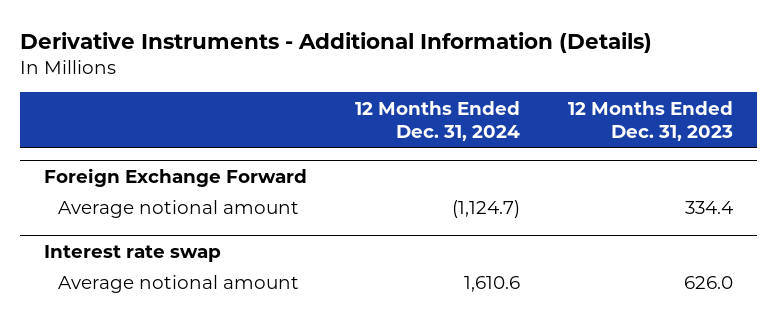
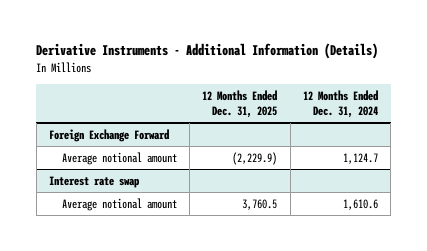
[568,100,734,142] 12 Months Ended Dec. 31, 2023 -> none
none -> [202,89,278,119] 12 Months Ended Dec. 31, 2025
[452,200,521,219] (1,124.7) -> [342,152,378,164] 1,124.7

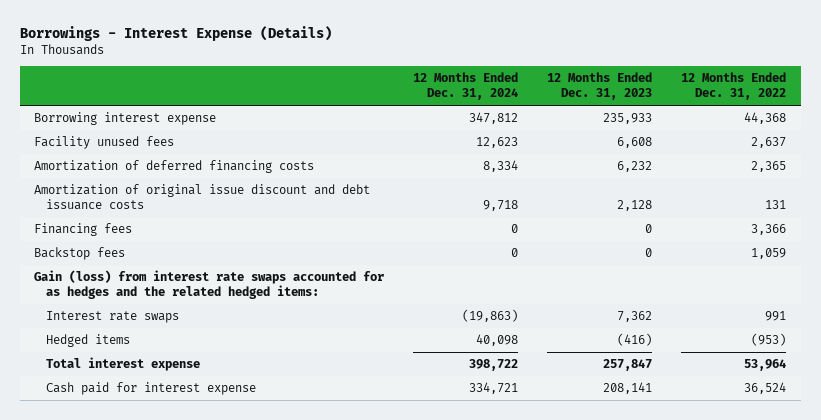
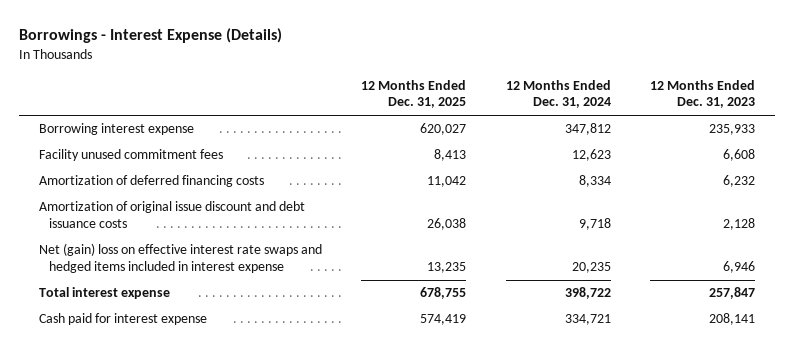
[681,72,787,101] 12 Months Ended Dec. 31, 2022 -> none
none -> [361,79,467,109] 12 Months Ended Dec. 31, 2025
[34,136,175,150] Facility unused fees -> [38,149,223,162] Facility unused commitment fees
[34,223,133,237] Financing fees -> none
[34,247,126,261] Backstop fees -> none
[34,270,385,300] Gain (loss) from interest rate swaps accounted for as hedges and the related hedged items: -> none
[45,311,179,324] Interest rate swaps -> none
[45,334,130,348] Hedged items -> none
none -> [38,243,322,274] Net (gain) loss on effective interest rate swaps and hedged items included in interest expense

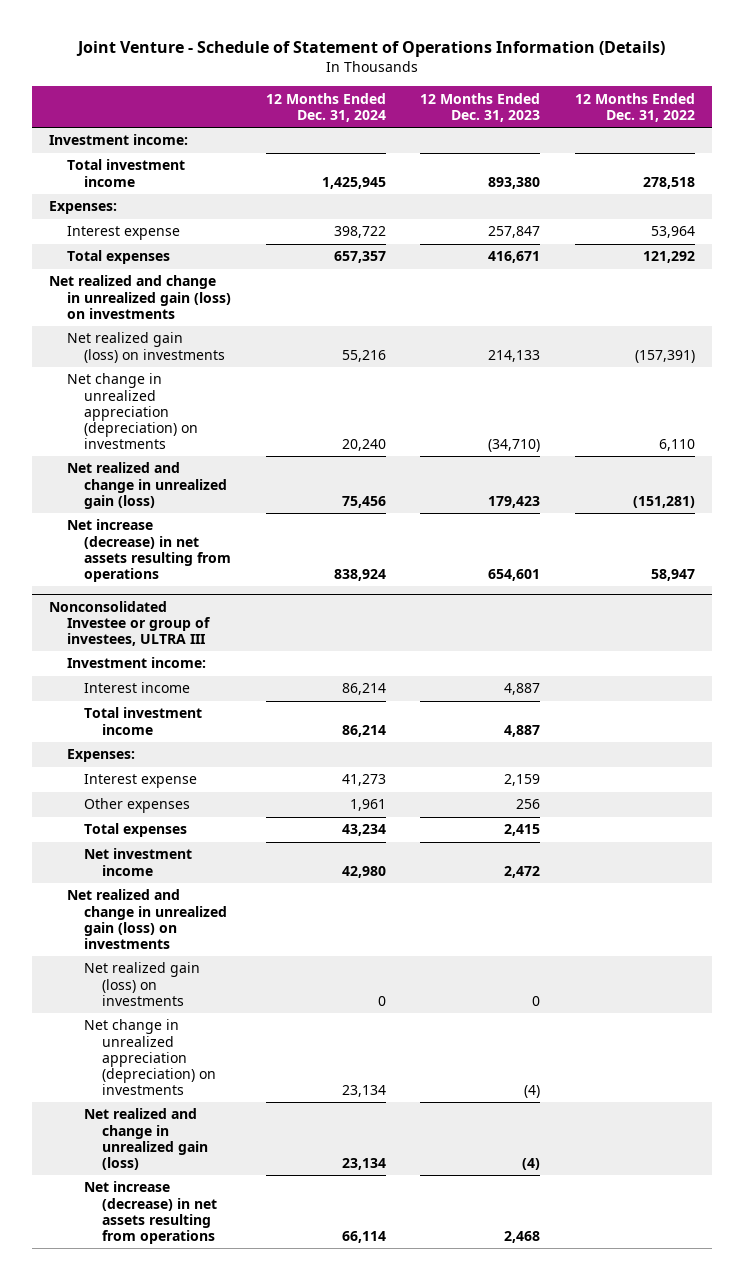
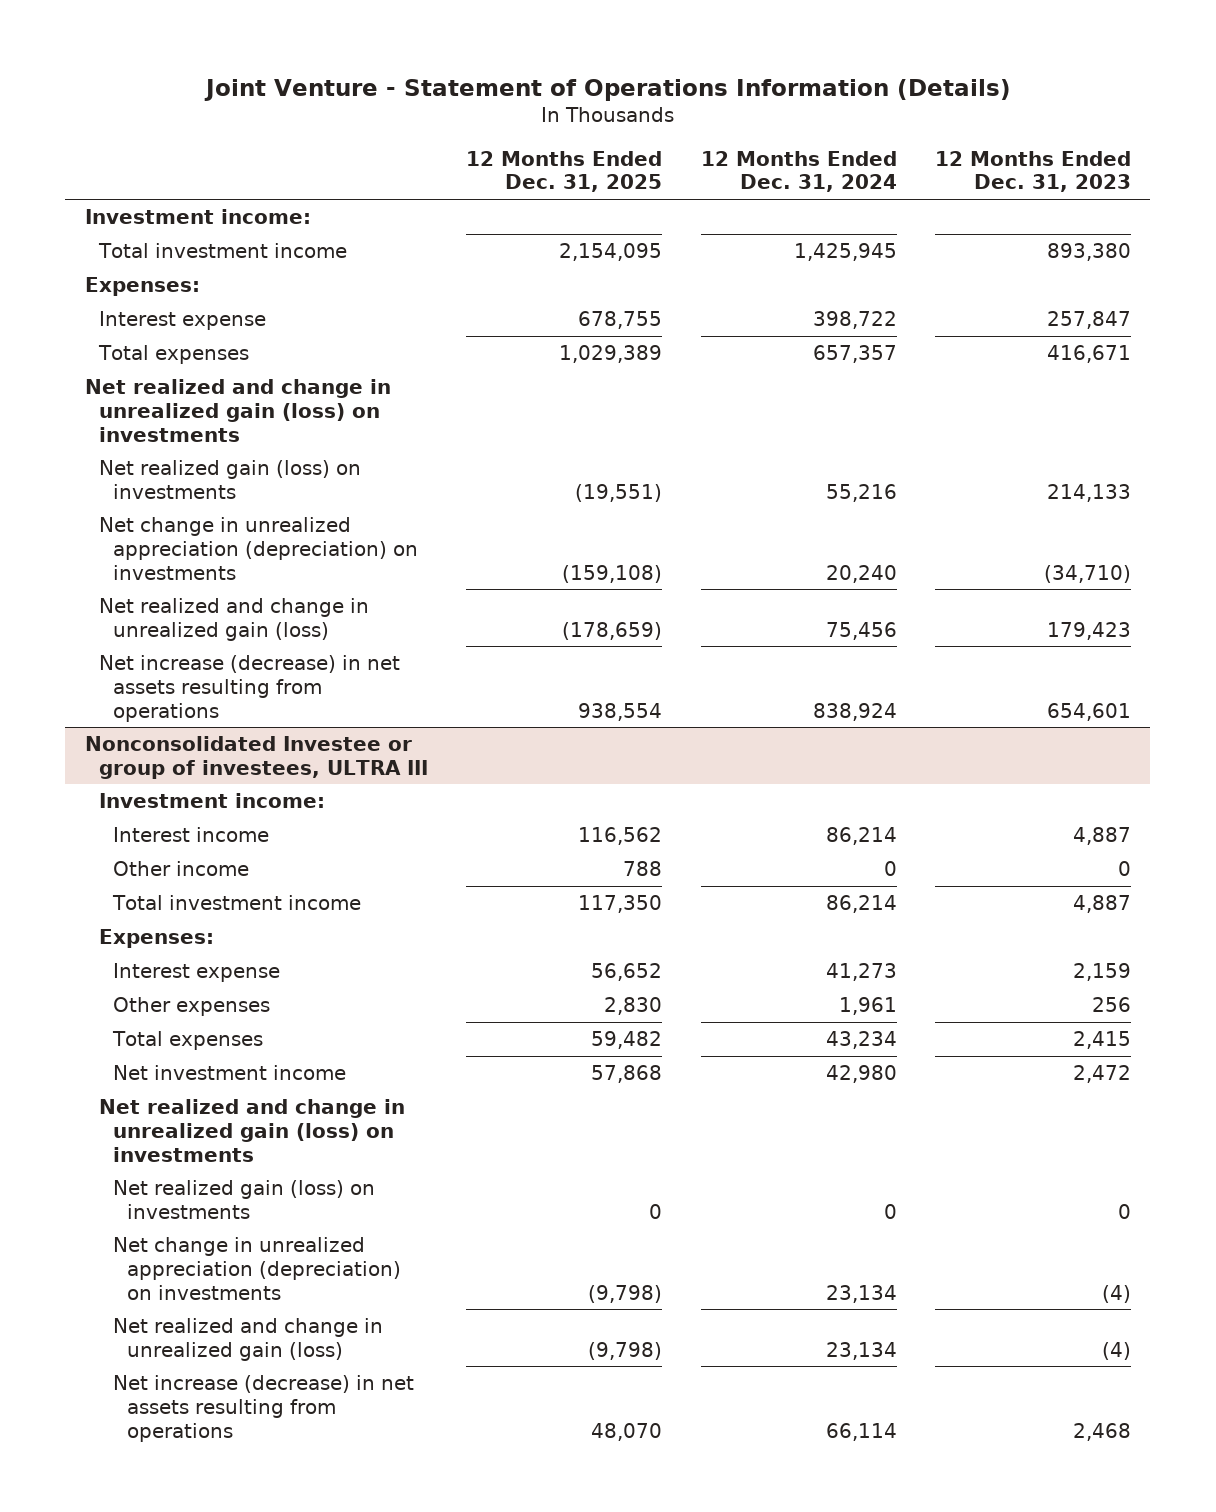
[75,41,665,58] Joint Venture - Schedule of Statement of Operations Information (Details) -> [203,78,1011,101] Joint Venture - Statement of Operations Information (Details)
[574,92,695,122] 12 Months Ended Dec. 31, 2022 -> none
none -> [466,150,663,193] 12 Months Ended Dec. 31, 2025
none -> [112,860,249,876] Other income

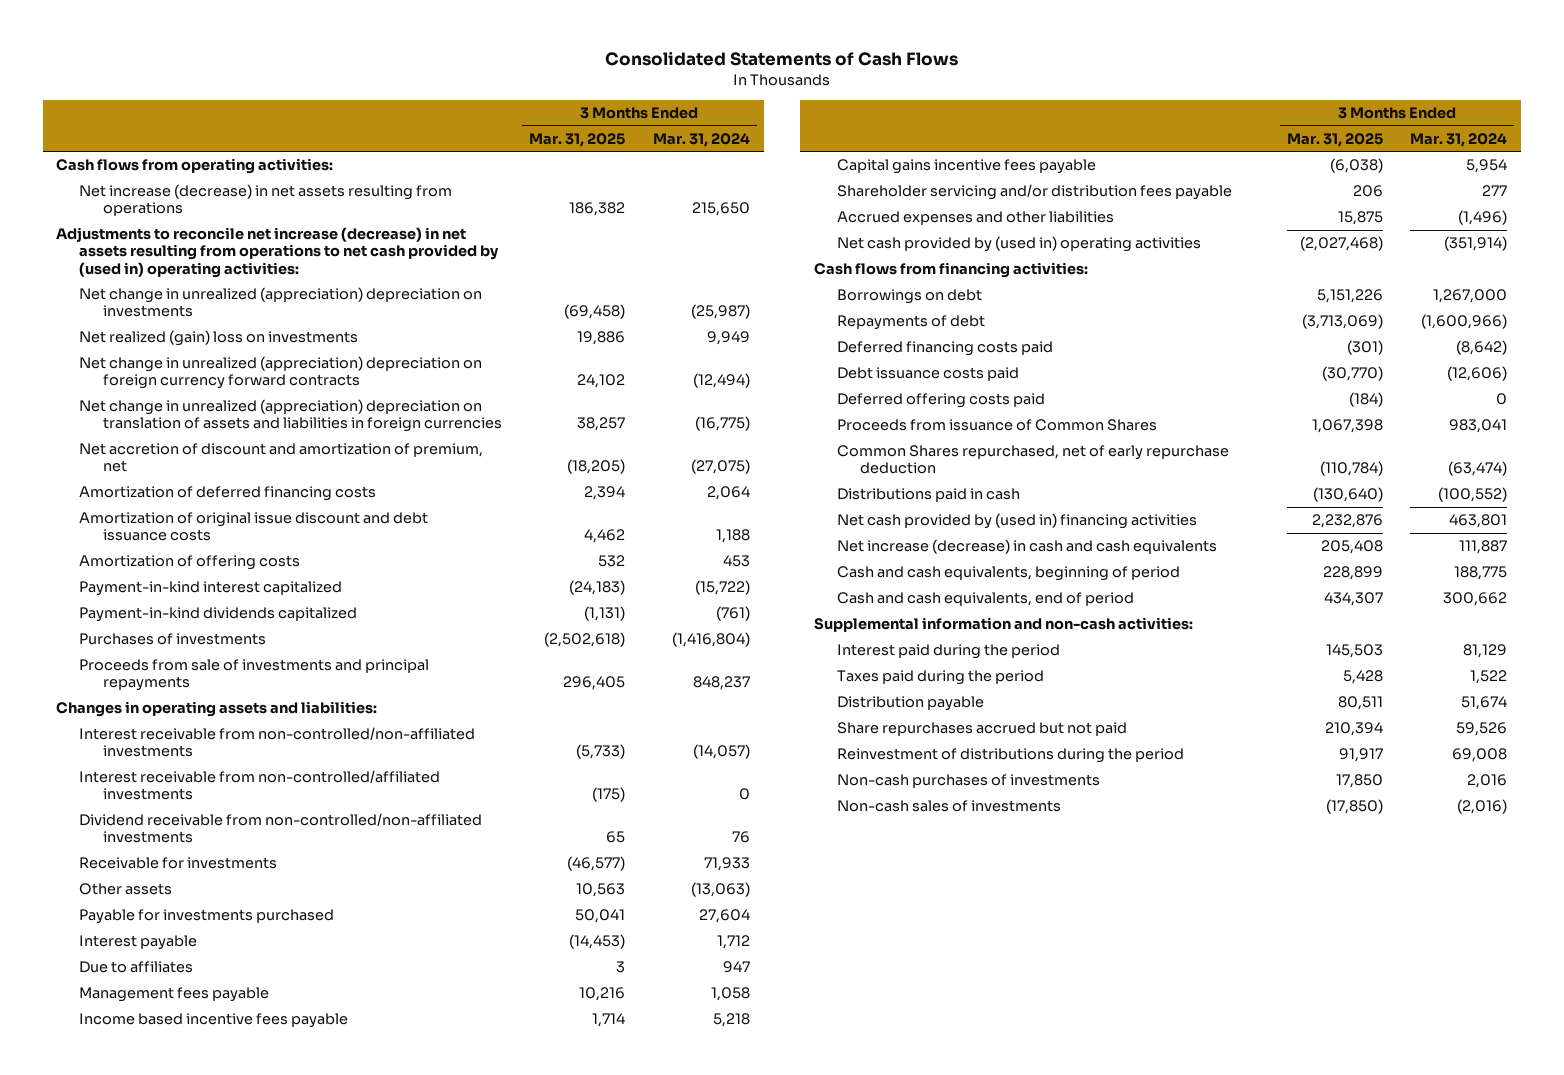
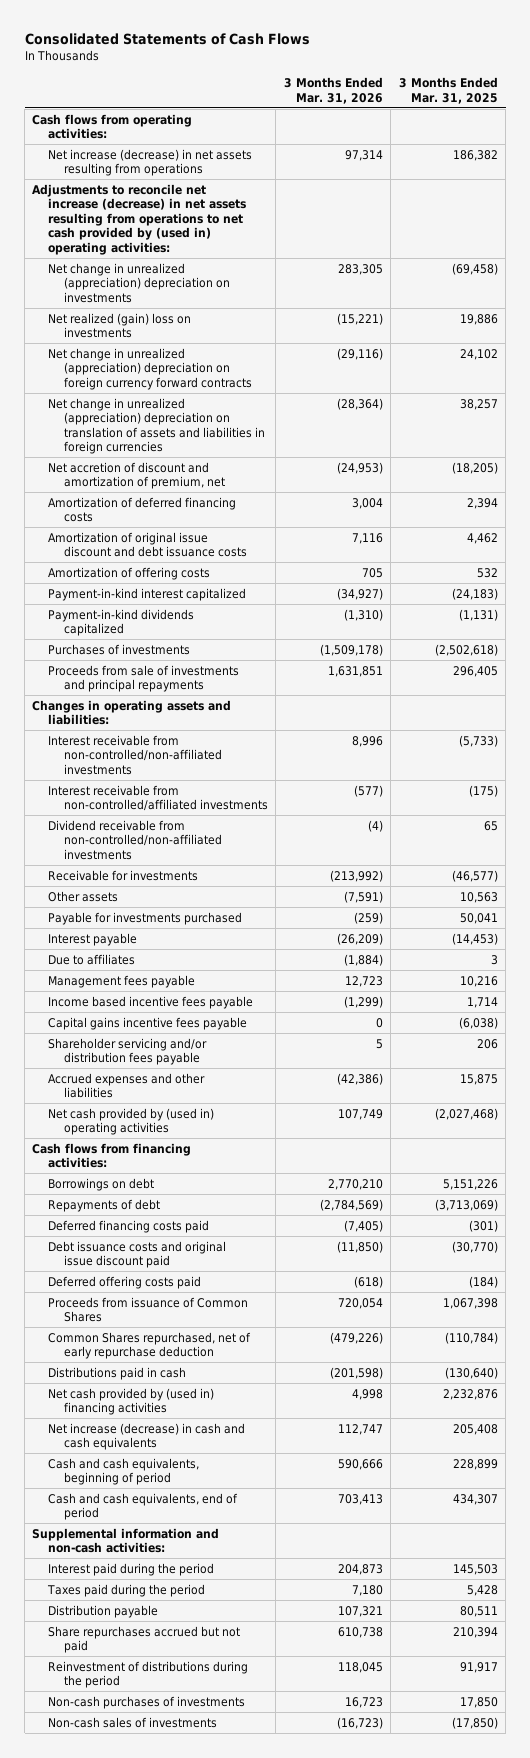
[652,132,750,147] Mar. 31, 2024 -> none
none -> [283,77,383,104] 3 Months Ended Mar. 31, 2026
[837,367,1020,382] Debt issuance costs paid -> [48,1240,227,1269] Debt issuance costs and original issue discount paid

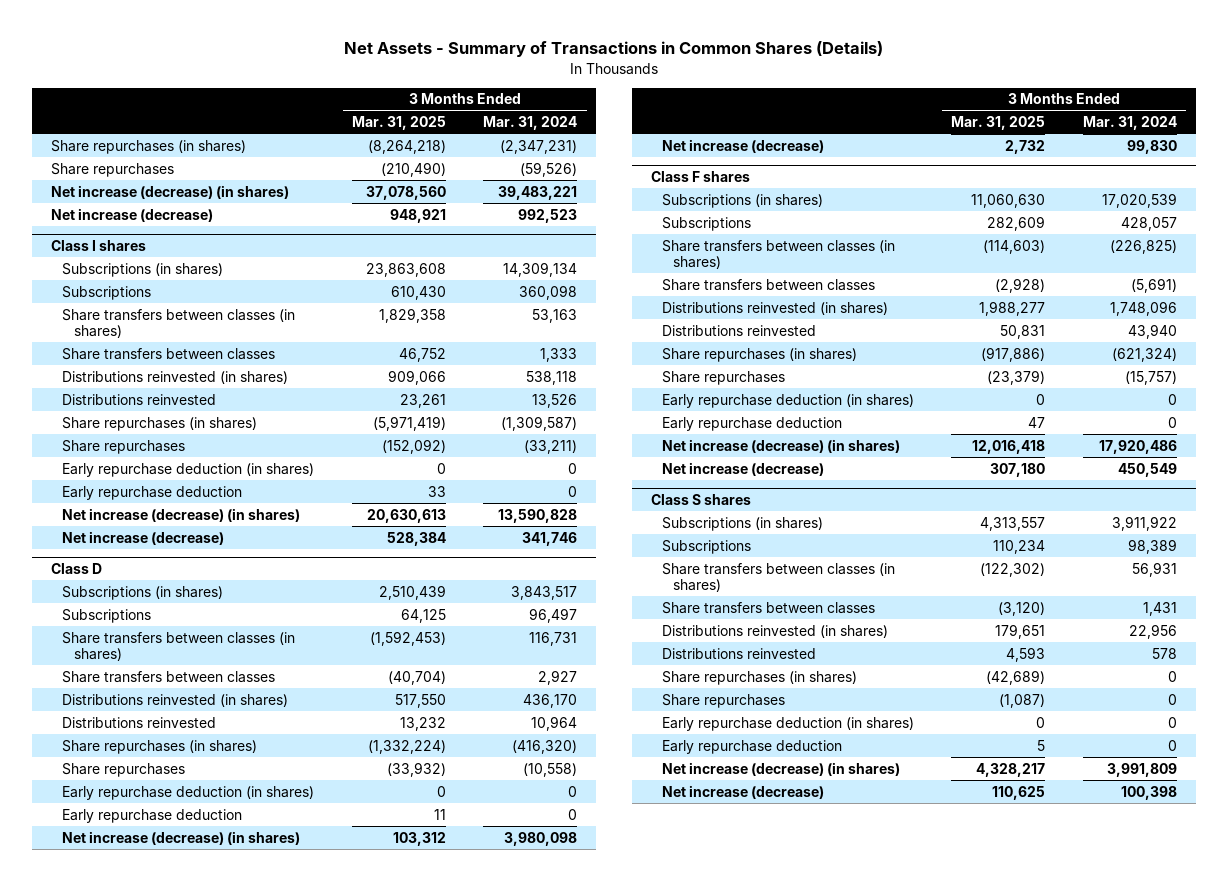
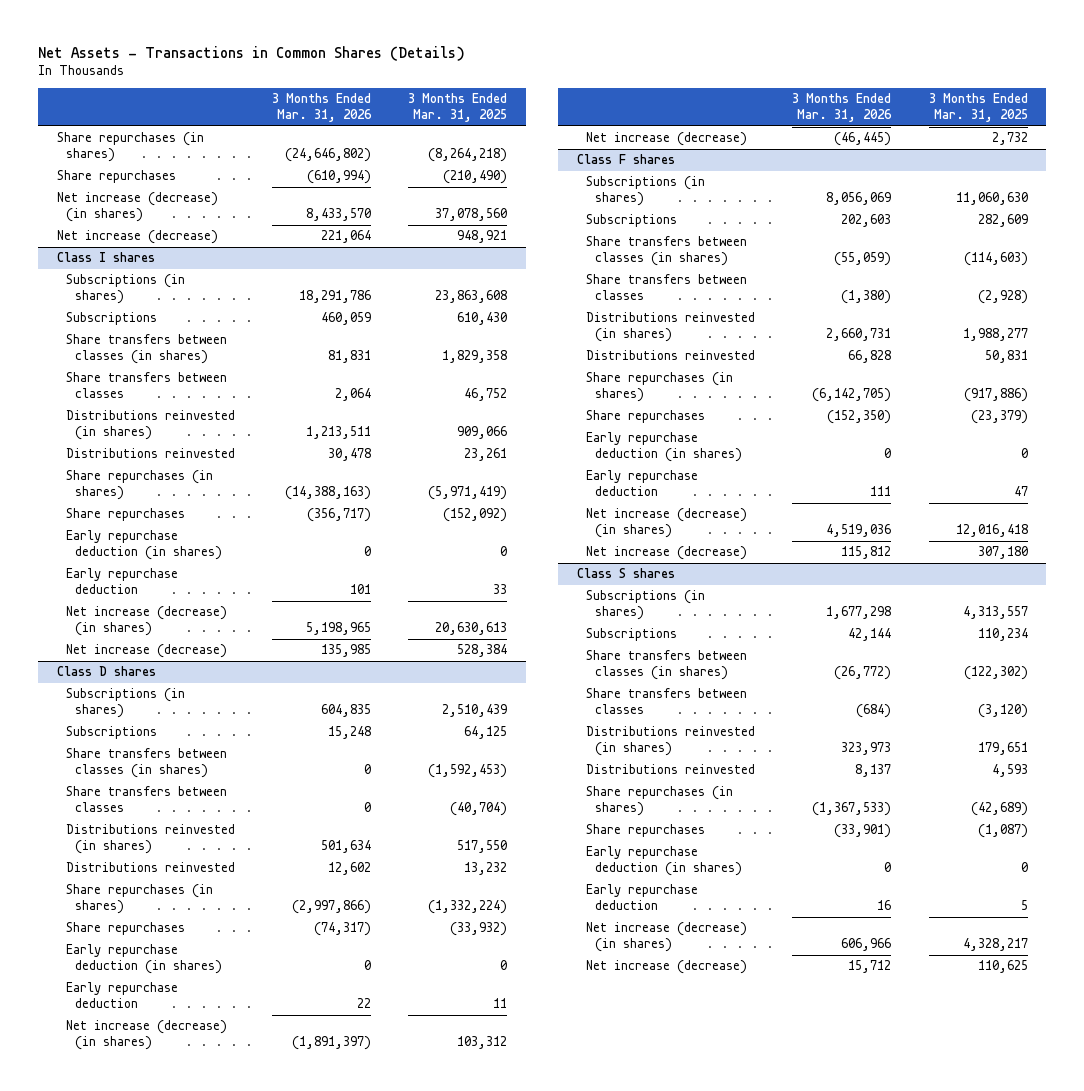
[343,41,883,58] Net Assets - Summary of Transactions in Common Shares (Details) -> [37,45,465,61] Net Assets - Transactions in Common Shares (Details)
[483,116,578,131] Mar. 31, 2024 -> none
none -> [271,93,372,123] 3 Months Ended Mar. 31, 2026
[51,562,103,574] Class D -> [56,666,156,677] Class D shares

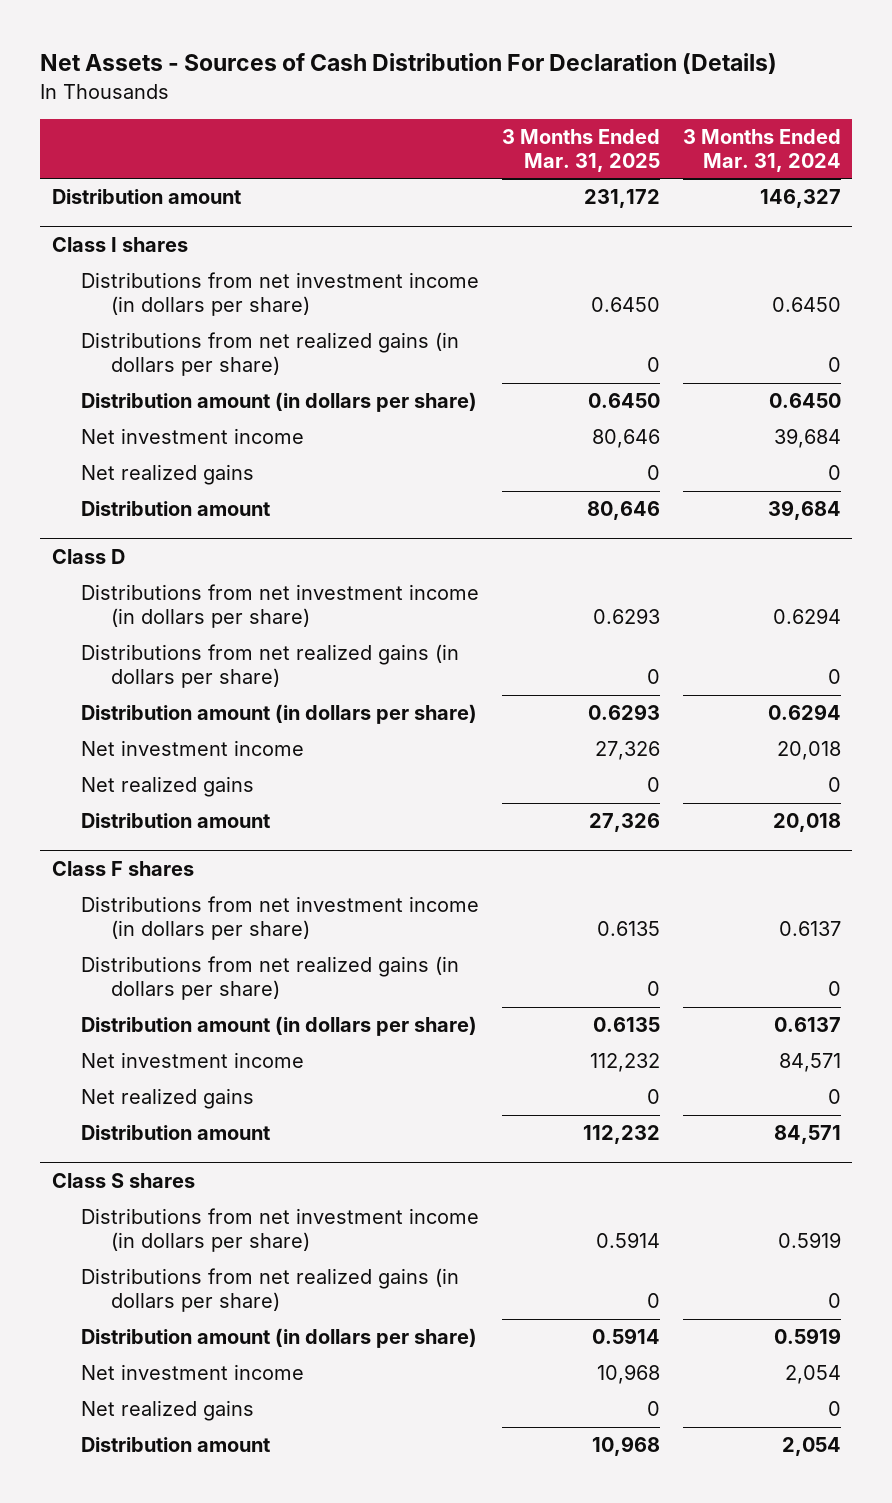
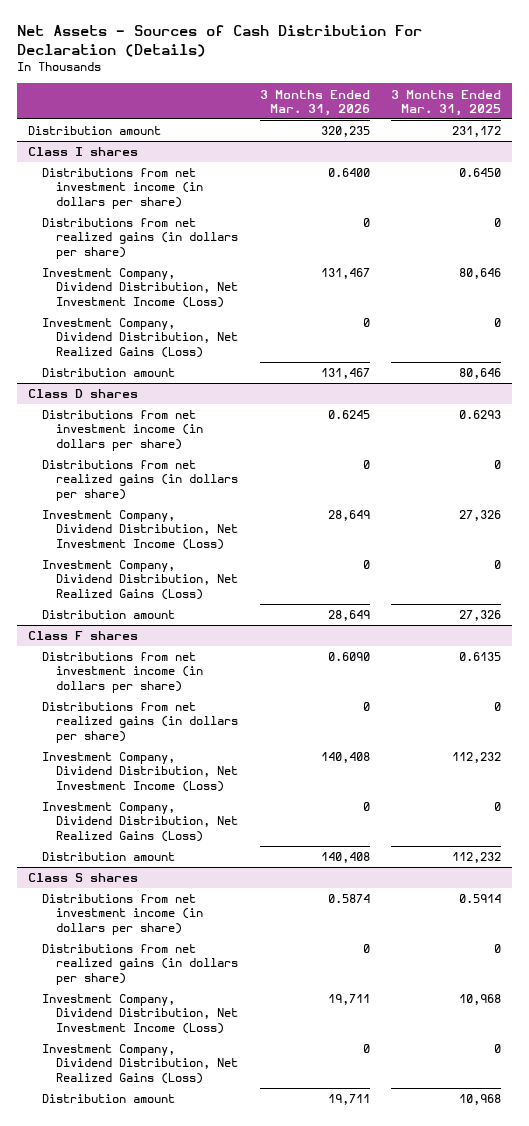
[682,128,841,172] 3 Months Ended Mar. 31, 2024 -> none
none -> [259,89,370,116] 3 Months Ended Mar. 31, 2026
[81,392,478,413] Distribution amount (in dollars per share) -> none
[81,428,305,445] Net investment income -> [41,268,238,308] Investment Company, Dividend Distribution, Net Investment Income (Loss)
[81,464,255,486] Net realized gains -> [41,318,238,358] Investment Company, Dividend Distribution, Net Realized Gains (Loss)
[51,549,125,565] Class D -> [28,389,139,399] Class D shares
[81,704,478,725] Distribution amount (in dollars per share) -> none
[81,740,305,757] Net investment income -> [41,510,238,550] Investment Company, Dividend Distribution, Net Investment Income (Loss)
[81,776,255,798] Net realized gains -> [41,560,238,600] Investment Company, Dividend Distribution, Net Realized Gains (Loss)
[81,1016,478,1037] Distribution amount (in dollars per share) -> none
[81,1052,305,1069] Net investment income -> [41,752,238,792] Investment Company, Dividend Distribution, Net Investment Income (Loss)
[81,1088,255,1110] Net realized gains -> [41,802,238,842] Investment Company, Dividend Distribution, Net Realized Gains (Loss)
[81,1328,478,1349] Distribution amount (in dollars per share) -> none
[81,1364,305,1381] Net investment income -> [41,994,238,1034] Investment Company, Dividend Distribution, Net Investment Income (Loss)
[81,1400,255,1422] Net realized gains -> [41,1044,238,1084] Investment Company, Dividend Distribution, Net Realized Gains (Loss)

